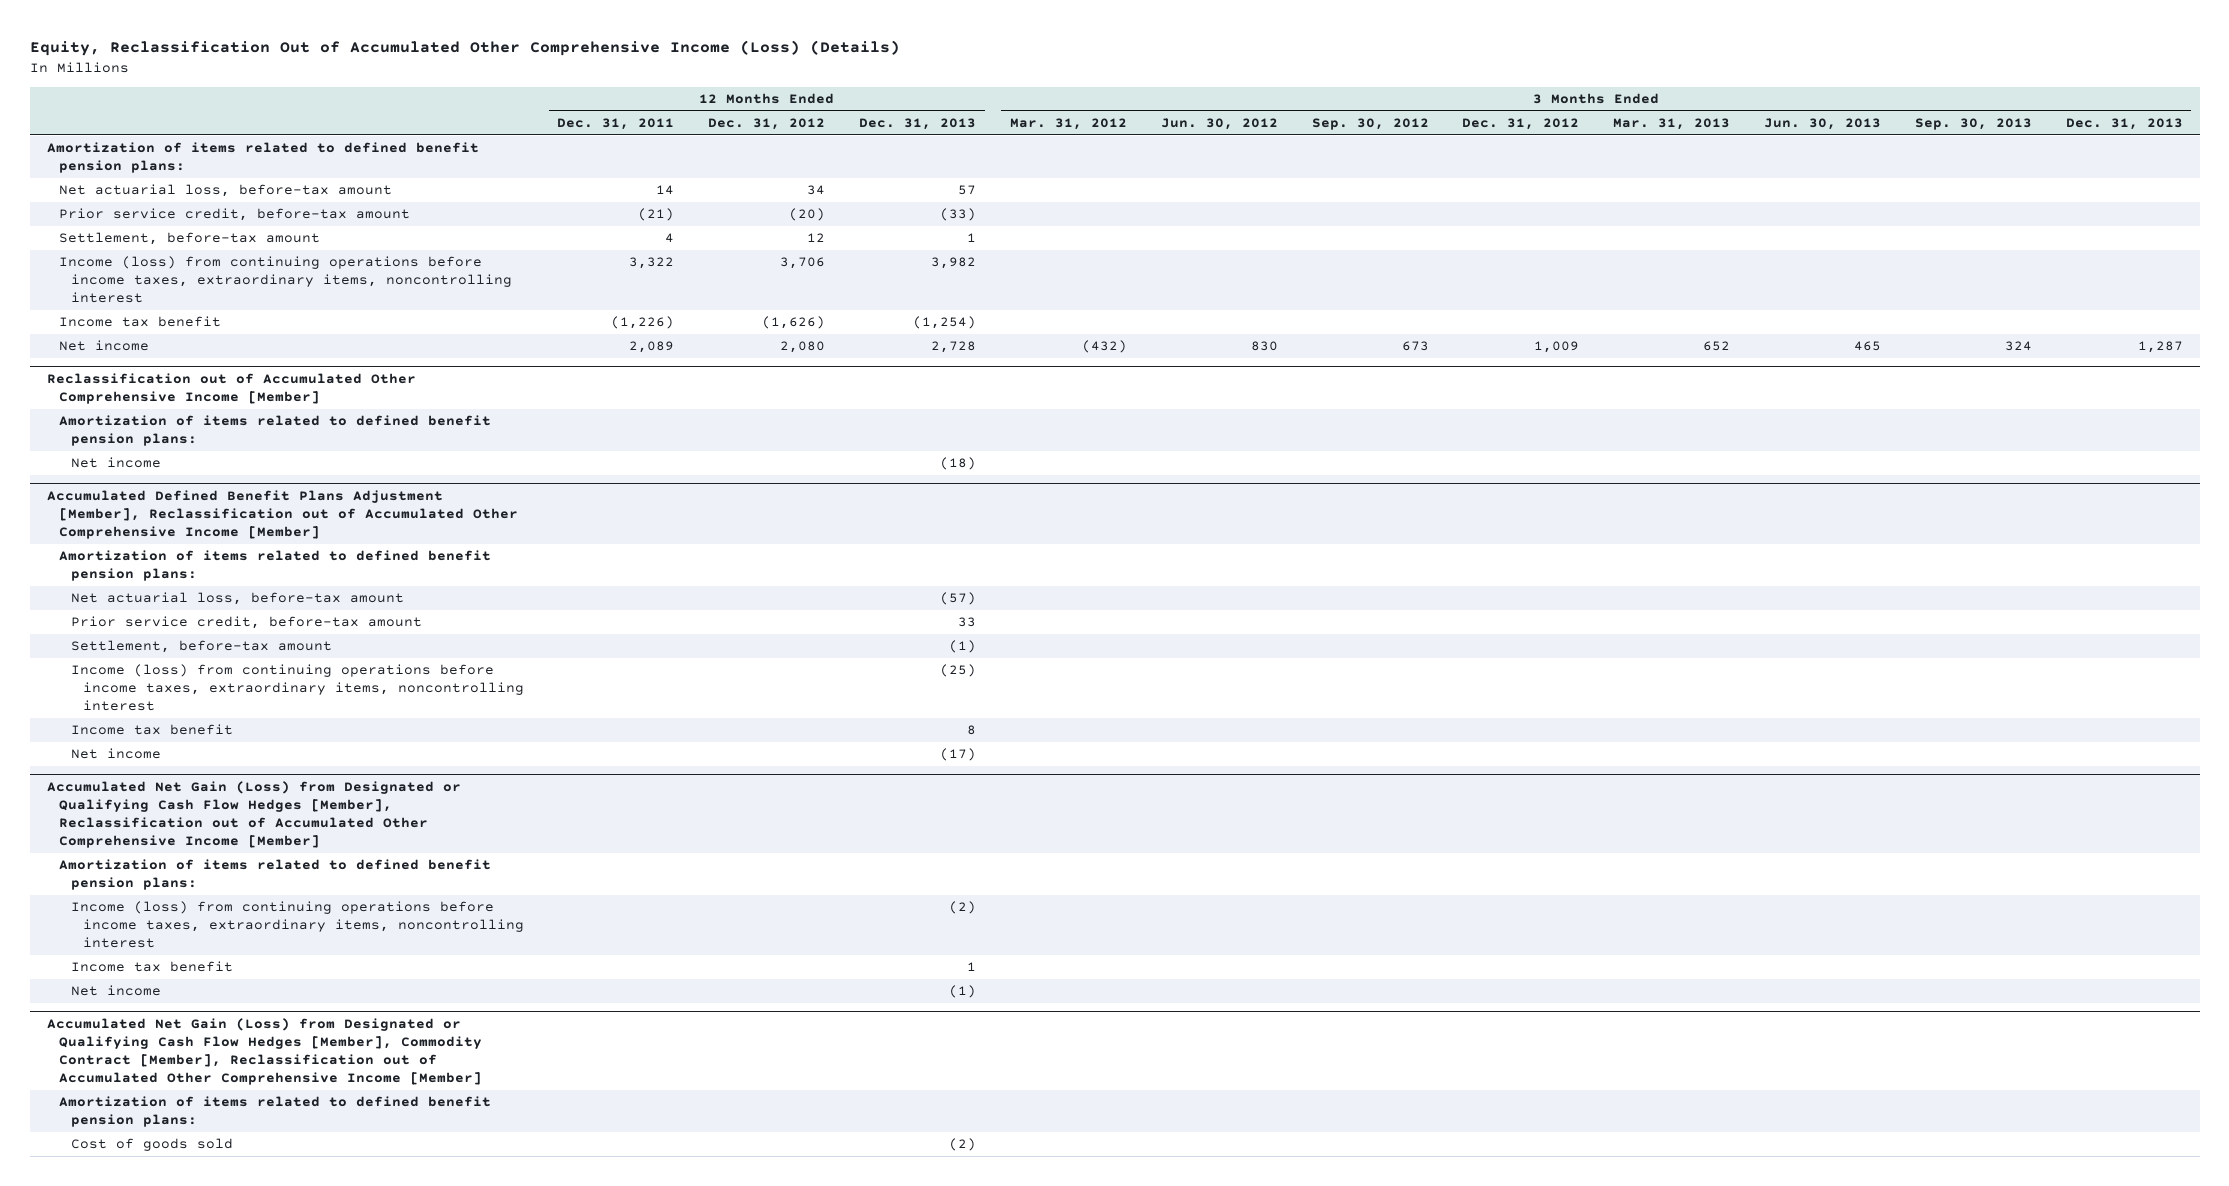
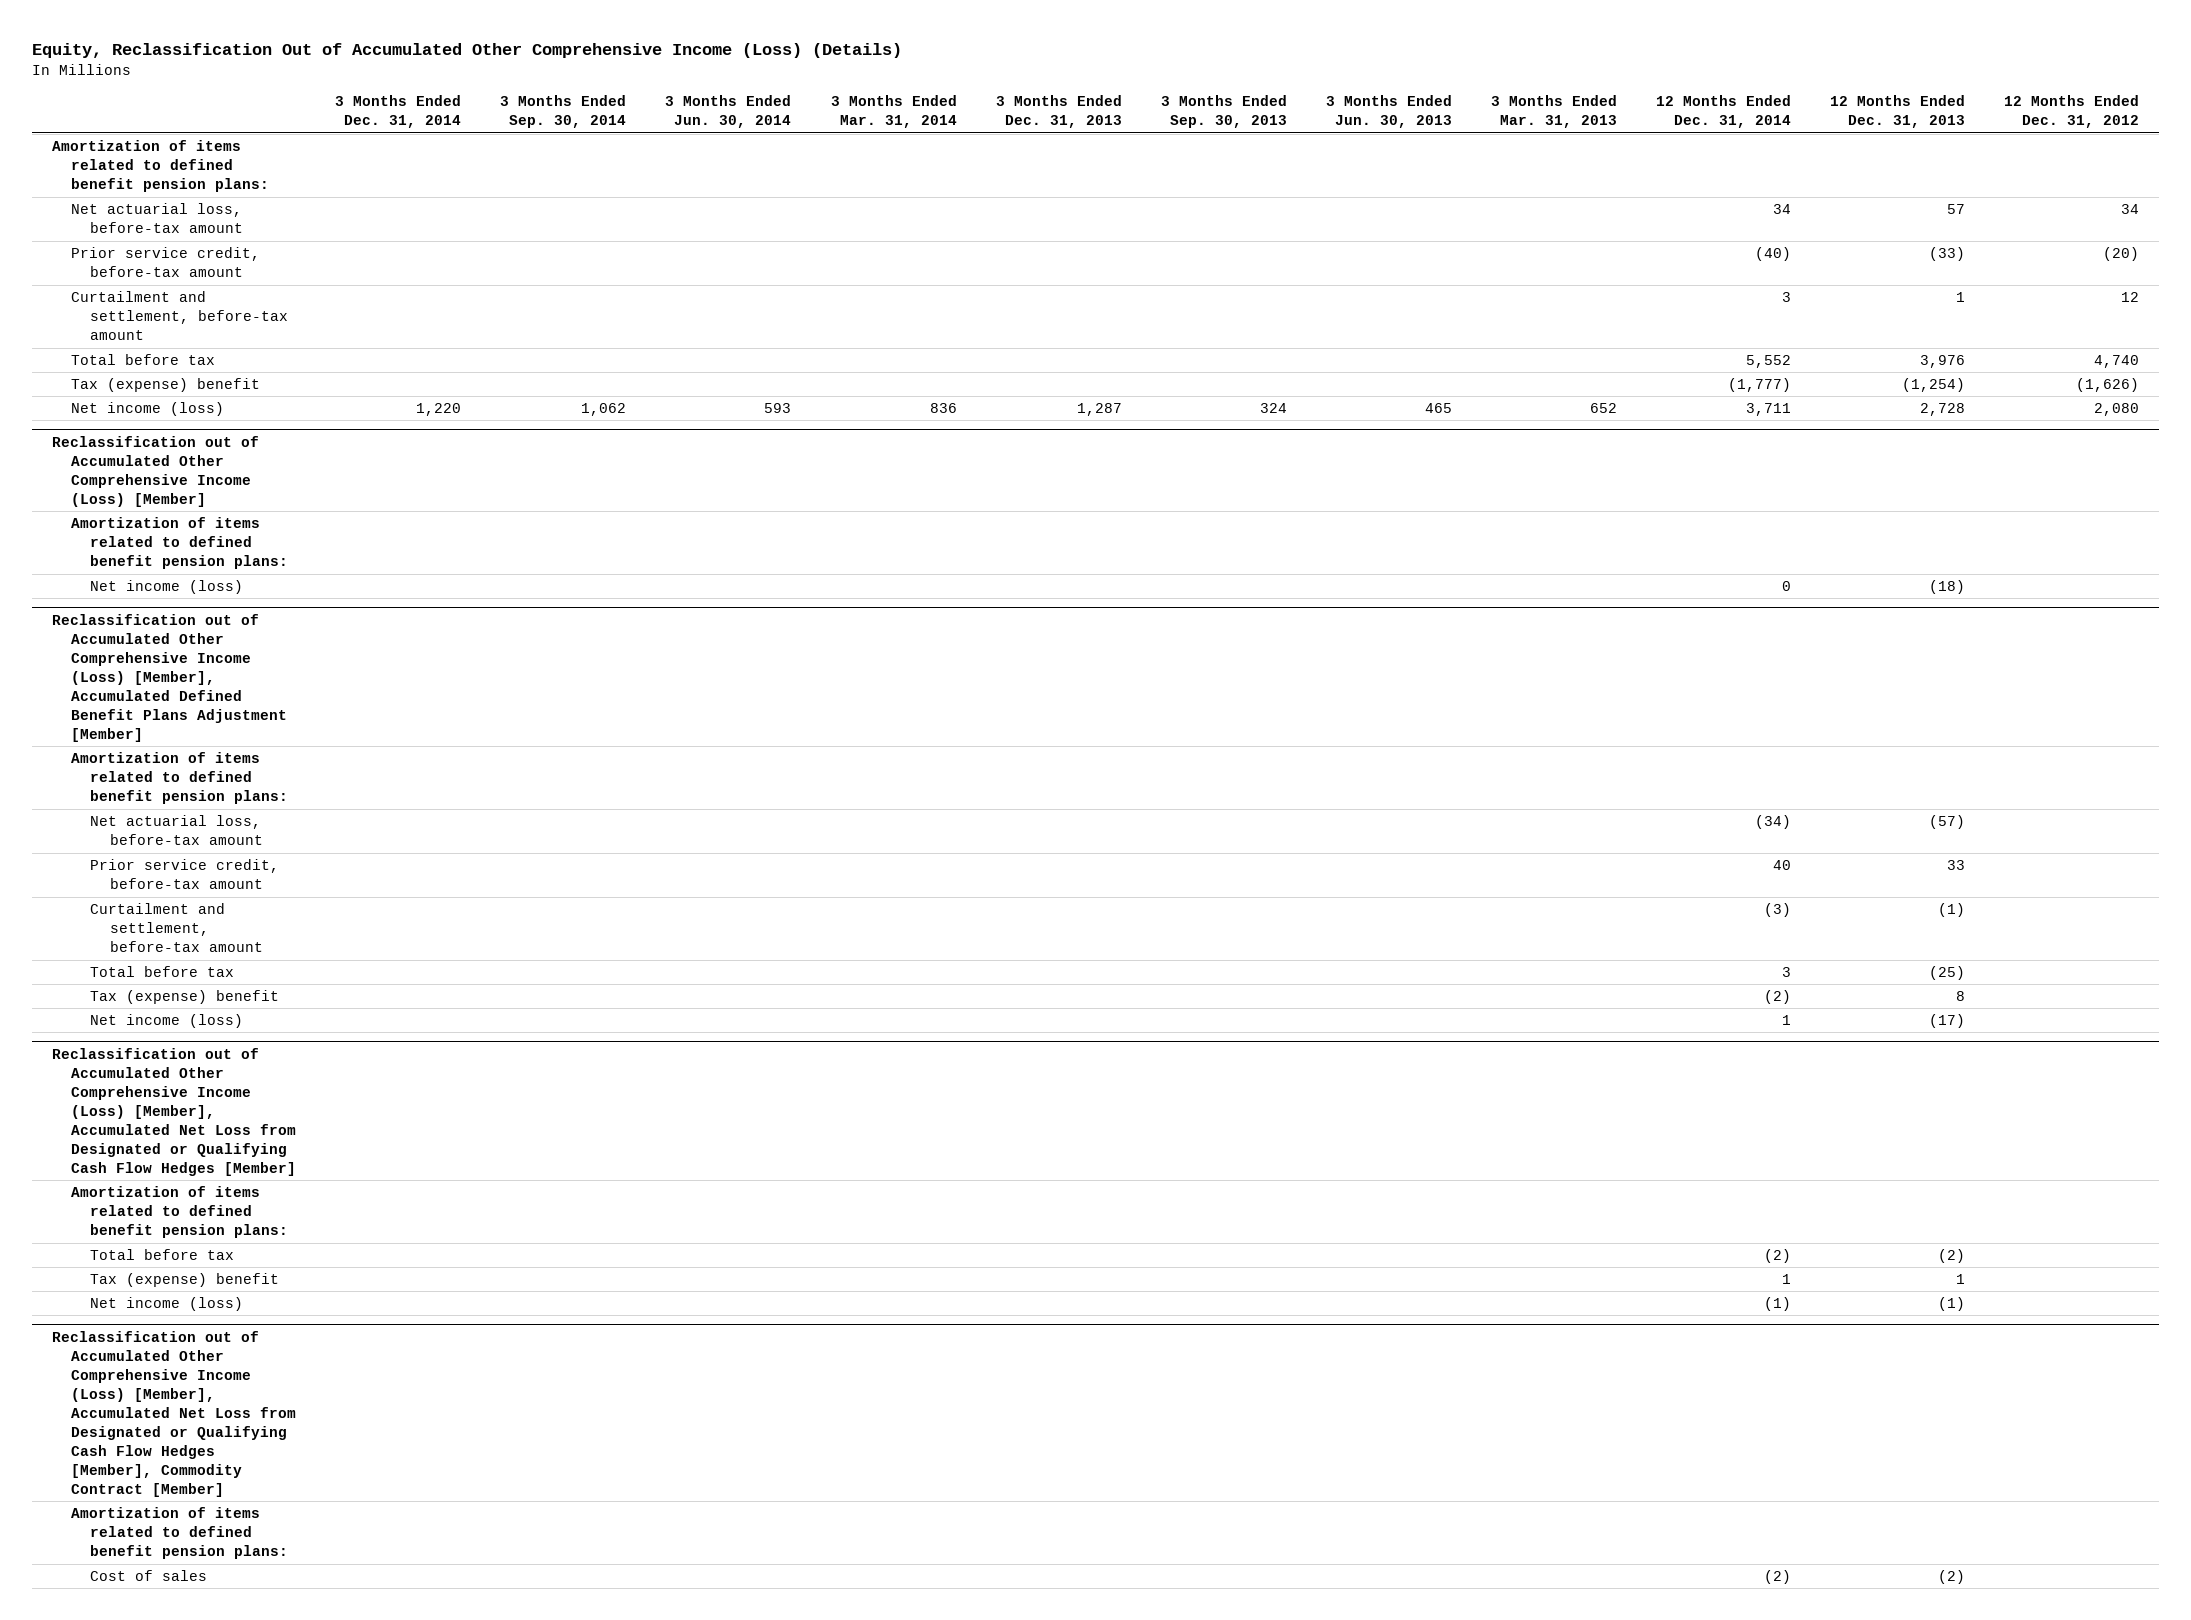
[557,118,675,131] Dec. 31, 2011 -> none
[1009,118,1127,131] Mar. 31, 2012 -> none
[1160,118,1278,131] Jun. 30, 2012 -> none
[1311,118,1429,131] Sep. 30, 2012 -> none
[1462,118,1580,131] Dec. 31, 2012 -> none
none -> [335,95,462,129] 3 Months Ended Dec. 31, 2014
none -> [500,95,627,129] 3 Months Ended Sep. 30, 2014
none -> [665,95,792,129] 3 Months Ended Jun. 30, 2014
none -> [830,95,957,129] 3 Months Ended Mar. 31, 2014
none -> [1656,95,1792,129] 12 Months Ended Dec. 31, 2014
[58,256,512,304] Income (loss) from continuing operations before income taxes, extraordinary items, noncontrolling interest -> none
[58,232,320,246] Settlement, before-tax amount -> [71,291,289,341] Curtailment and settlement, before-tax amount
none -> [71,354,216,366] Total before tax
[58,316,221,328] Income tax benefit -> [71,378,261,393] Tax (expense) benefit
[58,340,149,352] Net income -> [71,402,225,417] Net income (loss)
[46,373,416,405] Reclassification out of Accumulated Other Comprehensive Income [Member] -> [51,435,259,507] Reclassification out of Accumulated Other Comprehensive Income (Loss) [Member]
[70,457,161,469] Net income -> [90,580,244,595] Net income (loss)
[46,490,518,539] Accumulated Defined Benefit Plans Adjustment [Member], Reclassification out of Accumulated Other Comprehensive Income [Member] -> [51,613,288,742] Reclassification out of Accumulated Other Comprehensive Income (Loss) [Member], Accumulated Defined Benefit Plans Adjustment [Member]
[70,640,332,654] Settlement, before-tax amount -> [90,903,263,953] Curtailment and settlement, before-tax amount
[70,664,524,712] Income (loss) from continuing operations before income taxes, extraordinary items, noncontrolling interest -> [90,966,235,978] Total before tax
[70,724,233,736] Income tax benefit -> [90,990,280,1005] Tax (expense) benefit
[70,748,161,760] Net income -> [90,1014,244,1029] Net income (loss)
[46,781,461,848] Accumulated Net Gain (Loss) from Designated or Qualifying Cash Flow Hedges [Member], Reclassification out of Accumulated Other Comprehensive Income [Member] -> [51,1047,297,1176] Reclassification out of Accumulated Other Comprehensive Income (Loss) [Member], Accumulated Net Loss from Designated or Qualifying Cash Flow Hedges [Member]
[70,901,524,949] Income (loss) from continuing operations before income taxes, extraordinary items, noncontrolling interest -> [90,1249,235,1261] Total before tax
[70,961,233,973] Income tax benefit -> [90,1273,280,1288] Tax (expense) benefit
[70,985,161,997] Net income -> [90,1297,244,1312] Net income (loss)
[46,1018,482,1085] Accumulated Net Gain (Loss) from Designated or Qualifying Cash Flow Hedges [Member], Commodity Contract [Member], Reclassification out of Accumulated Other Comprehensive Income [Member] -> [51,1330,297,1497] Reclassification out of Accumulated Other Comprehensive Income (Loss) [Member], Accumulated Net Loss from Designated or Qualifying Cash Flow Hedges [Member], Commodity Contract [Member]
[70,1138,233,1152] Cost of goods sold -> [90,1570,208,1582] Cost of sales

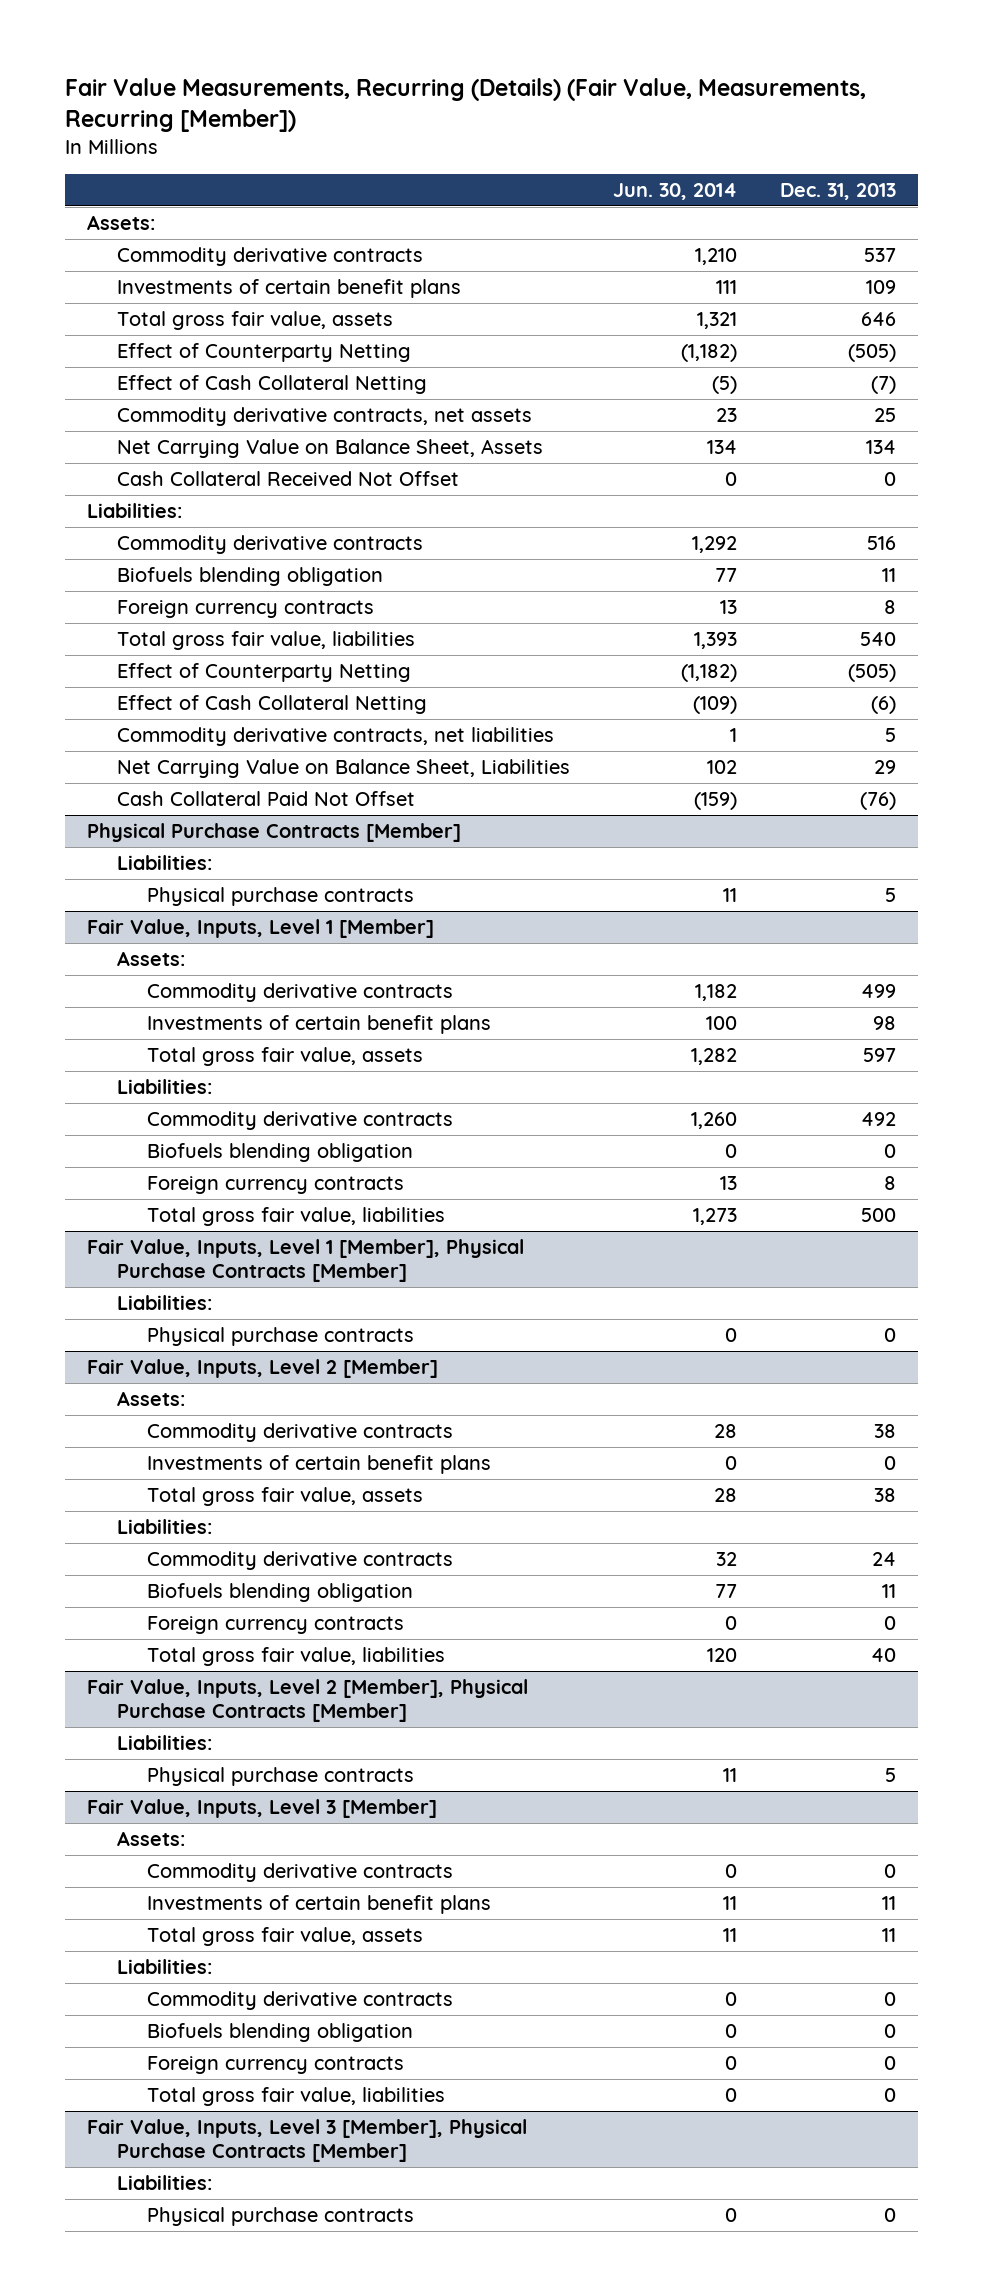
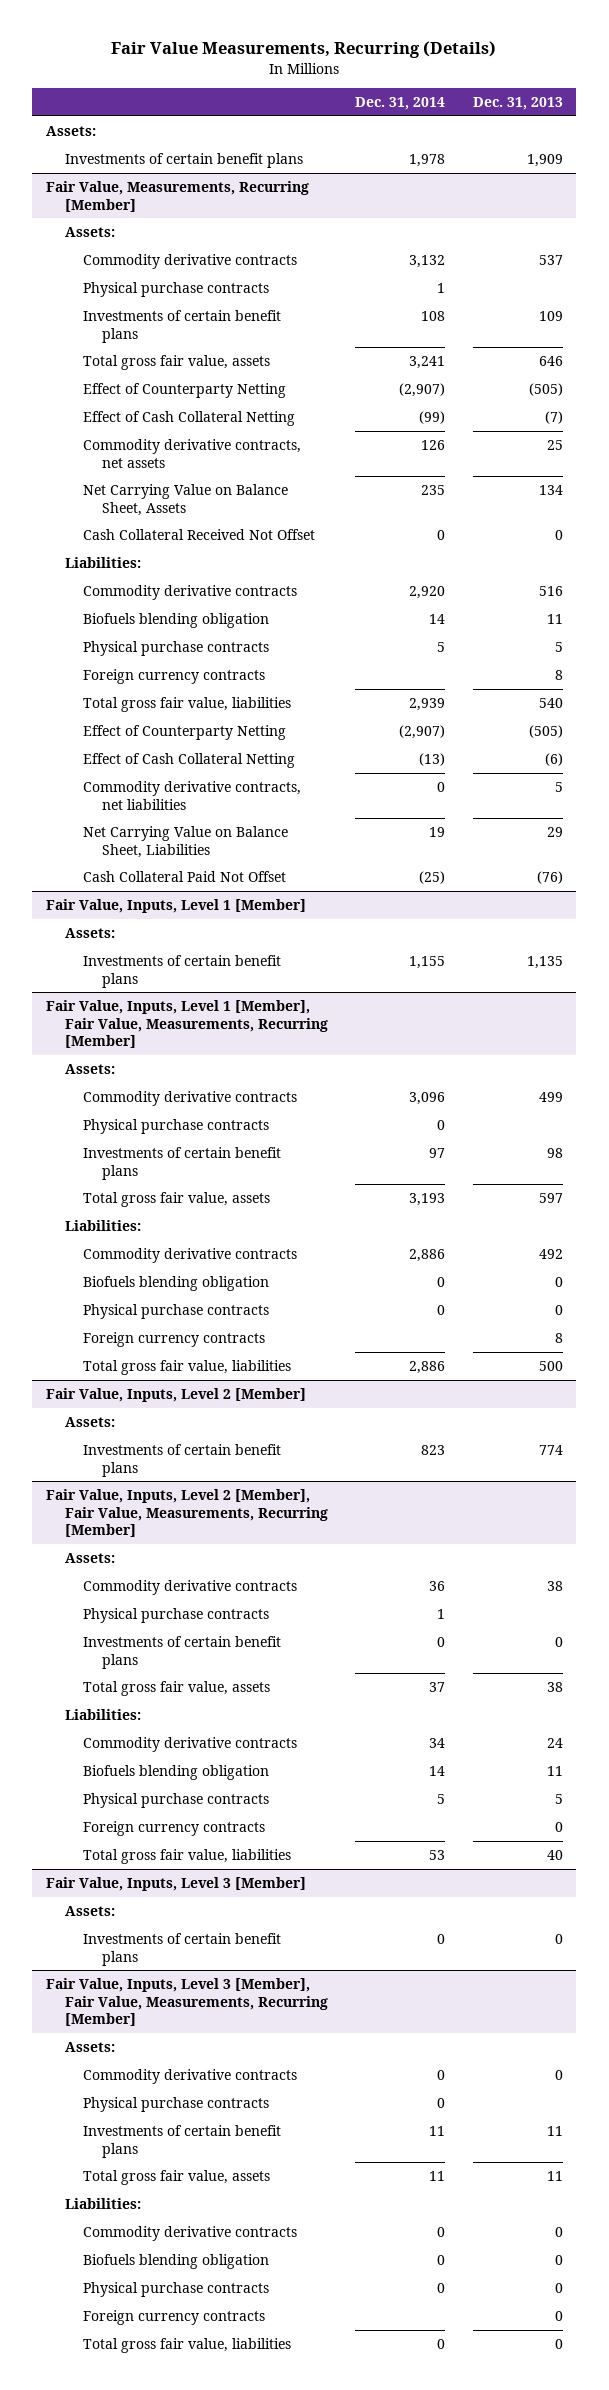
[65,77,867,132] Fair Value Measurements, Recurring (Details) (Fair Value, Measurements, Recurring [Member]) -> [111,41,497,59] Fair Value Measurements, Recurring (Details)
[613,182,738,200] Jun. 30, 2014 -> none
none -> [355,96,446,110] Dec. 31, 2014
none -> [64,153,303,169] Investments of certain benefit plans
none -> [46,181,310,212] Fair Value, Measurements, Recurring [Member]
none -> [64,227,115,238] Assets:
none -> [83,282,270,298] Physical purchase contracts
none -> [83,641,270,657] Physical purchase contracts
[86,823,461,843] Physical Purchase Contracts [Member] -> none
[116,855,212,871] Liabilities: -> none
[147,887,415,907] Physical purchase contracts -> none
none -> [83,955,282,988] Investments of certain benefit plans
none -> [46,1000,328,1048] Fair Value, Inputs, Level 1 [Member], Fair Value, Measurements, Recurring [Member]
none -> [64,1064,115,1075] Assets:
none -> [83,1119,270,1135] Physical purchase contracts
none -> [83,1304,270,1320] Physical purchase contracts
[86,1239,524,1283] Fair Value, Inputs, Level 1 [Member], Physical Purchase Contracts [Member] -> none
[116,1295,212,1311] Liabilities: -> none
[147,1327,415,1347] Physical purchase contracts -> none
none -> [83,1444,282,1477] Investments of certain benefit plans
none -> [46,1489,328,1537] Fair Value, Inputs, Level 2 [Member], Fair Value, Measurements, Recurring [Member]
none -> [64,1553,115,1564] Assets:
none -> [83,1608,270,1624] Physical purchase contracts
none -> [83,1793,270,1809] Physical purchase contracts
[86,1679,528,1723] Fair Value, Inputs, Level 2 [Member], Physical Purchase Contracts [Member] -> none
[116,1735,212,1751] Liabilities: -> none
[147,1767,415,1787] Physical purchase contracts -> none
none -> [83,1933,282,1966] Investments of certain benefit plans
none -> [46,1978,328,2026] Fair Value, Inputs, Level 3 [Member], Fair Value, Measurements, Recurring [Member]
none -> [64,2042,115,2053] Assets:
none -> [83,2097,270,2113] Physical purchase contracts
none -> [83,2282,270,2298] Physical purchase contracts
[86,2119,527,2163] Fair Value, Inputs, Level 3 [Member], Physical Purchase Contracts [Member] -> none
[116,2175,212,2191] Liabilities: -> none
[147,2207,415,2227] Physical purchase contracts -> none

